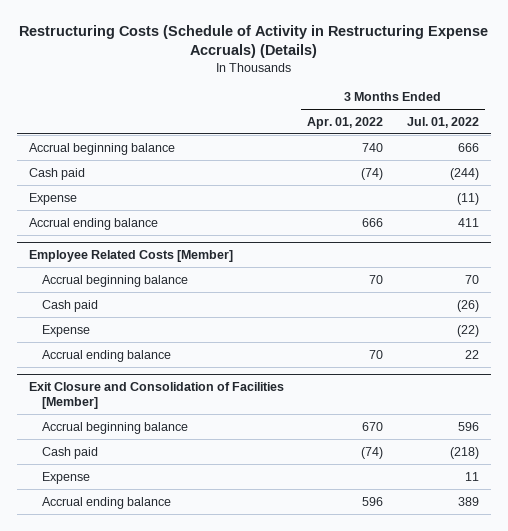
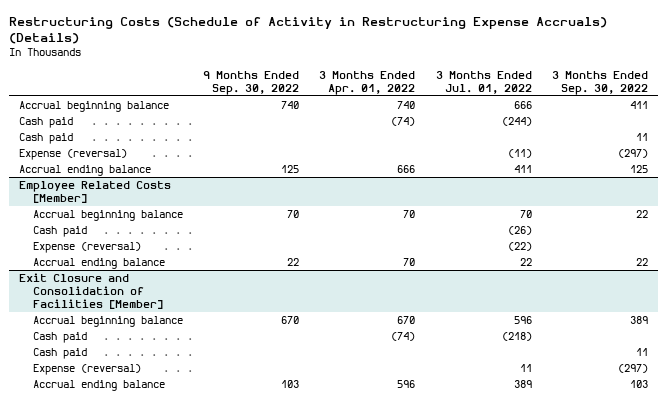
none -> [203,70,300,95] 9 Months Ended Sep. 30, 2022
none -> [552,70,649,95] 3 Months Ended Sep. 30, 2022
none -> [19,133,74,145] Cash paid
[28,192,77,205] Expense -> [19,149,128,161] Expense (reversal)
[41,324,90,337] Expense -> [32,242,141,254] Expense (reversal)
none -> [32,348,87,360] Cash paid
[41,471,90,484] Expense -> [32,364,141,376] Expense (reversal)

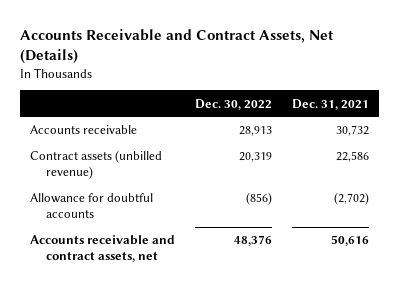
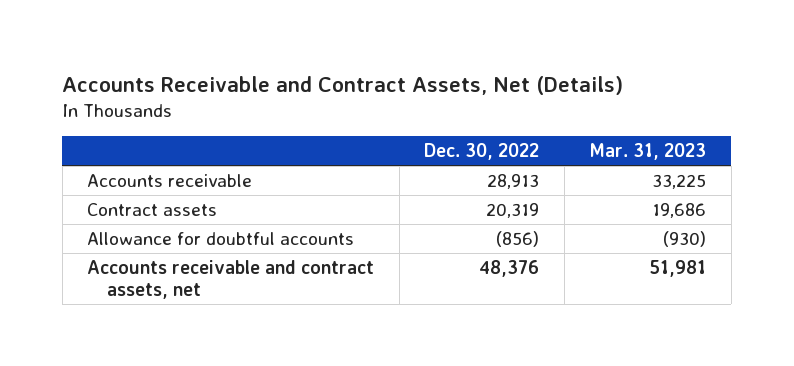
[292,98,370,110] Dec. 31, 2021 -> none
none -> [589,143,707,161] Mar. 31, 2023
[29,150,162,180] Contract assets (unbilled revenue) -> [87,202,218,216] Contract assets

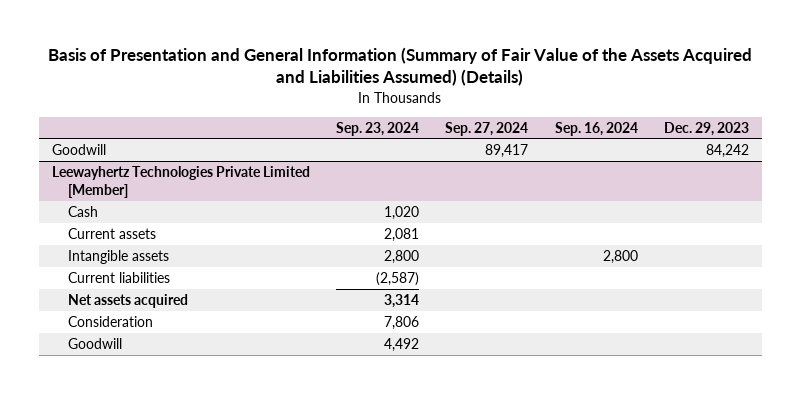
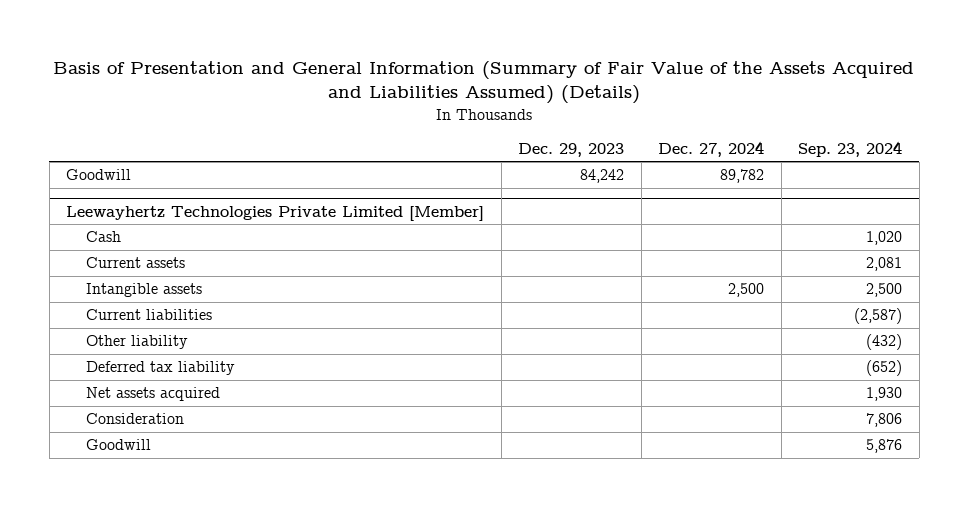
[445,121,529,136] Sep. 27, 2024 -> none
[554,121,638,136] Sep. 16, 2024 -> none
none -> [658,140,765,157] Dec. 27, 2024
[384,249,420,264] 2,800 -> [866,283,903,298] 2,500
none -> [85,335,188,350] Other liability
none -> [85,361,235,376] Deferred tax liability
[384,293,420,308] 3,314 -> [866,387,903,402] 1,930
[384,337,420,352] 4,492 -> [866,439,903,454] 5,876

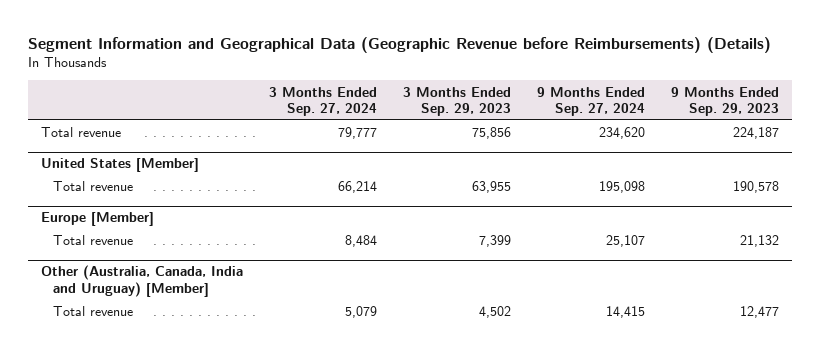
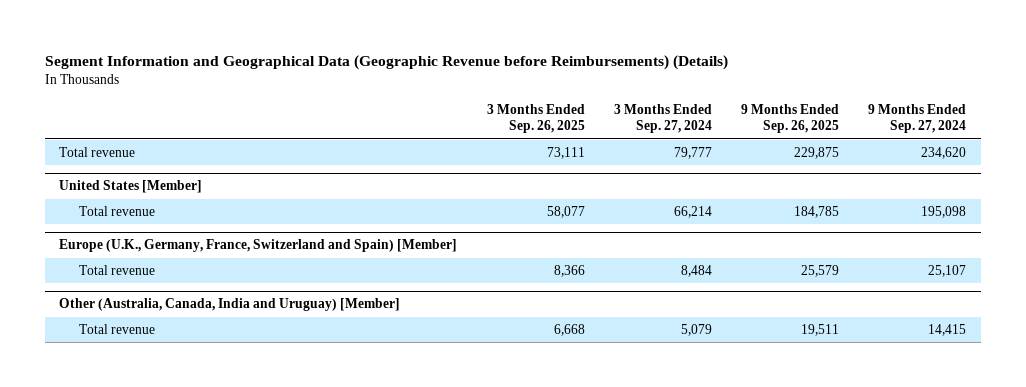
[402,86,511,116] 3 Months Ended Sep. 29, 2023 -> none
[671,86,780,116] 9 Months Ended Sep. 29, 2023 -> none
none -> [486,103,585,134] 3 Months Ended Sep. 26, 2025
none -> [740,103,839,134] 9 Months Ended Sep. 26, 2025
[40,212,154,227] Europe [Member] -> [59,239,458,253] Europe (U.K., Germany, France, Switzerland and Spain) [Member]

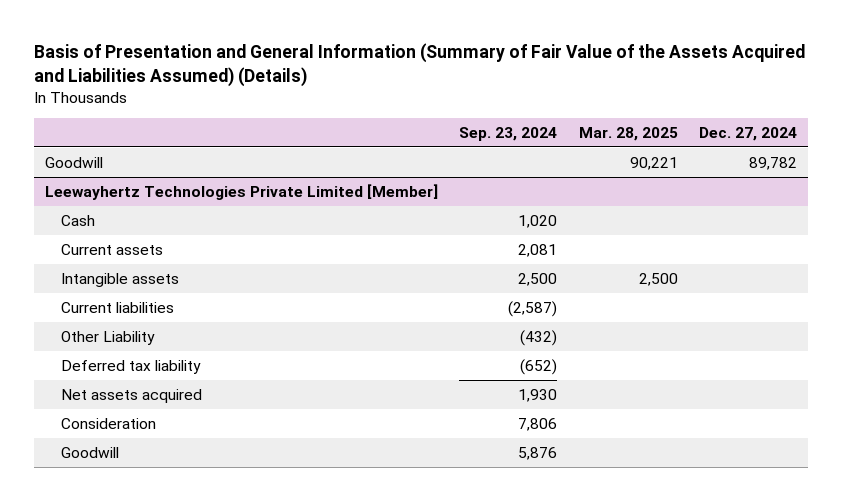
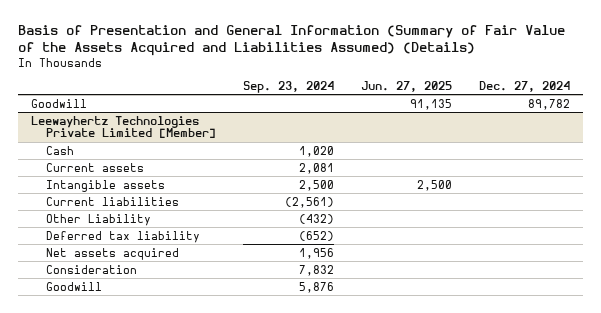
[578,126,678,141] Mar. 28, 2025 -> none
none -> [360,81,452,93] Jun. 27, 2025
[508,300,558,317] (2,587) -> [285,196,335,208] (2,561)
[518,388,558,402] 1,930 -> [299,247,335,259] 1,956
[518,417,558,431] 7,806 -> [299,264,335,276] 7,832

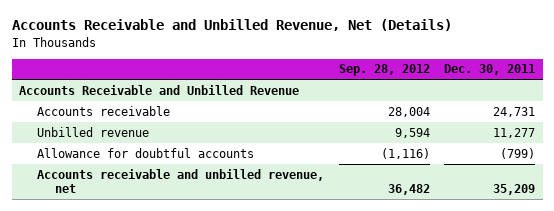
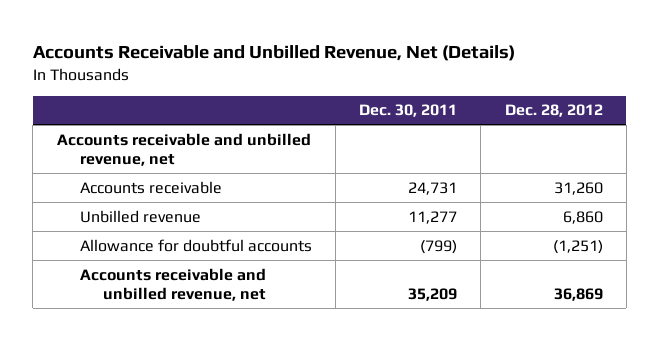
[338,64,430,77] Sep. 28, 2012 -> none
none -> [504,104,603,118] Dec. 28, 2012
[18,84,299,95] Accounts Receivable and Unbilled Revenue -> [56,132,311,166] Accounts receivable and unbilled revenue, net

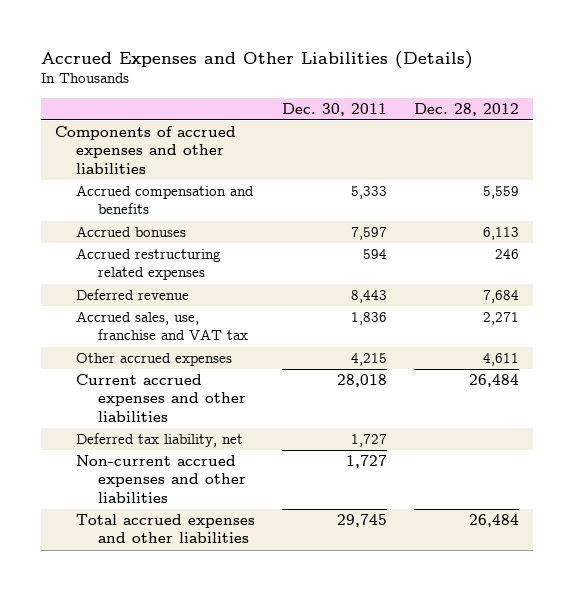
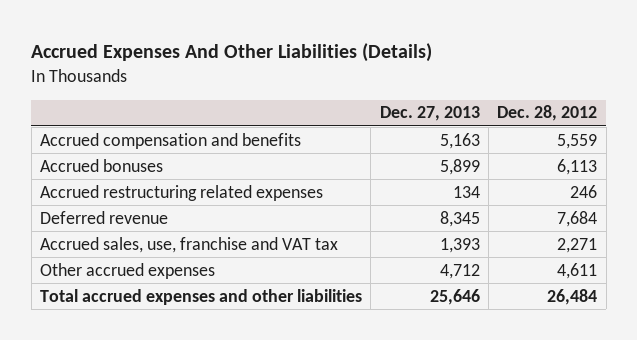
[41,50,474,69] Accrued Expenses and Other Liabilities (Details) -> [31,43,433,63] Accrued Expenses And Other Liabilities (Details)
[282,102,388,116] Dec. 30, 2011 -> none
none -> [379,106,480,122] Dec. 27, 2013
[54,126,236,174] Components of accrued expenses and other liabilities -> none
[76,374,246,422] Current accrued expenses and other liabilities -> none
[76,433,244,448] Deferred tax liability, net -> none
[76,455,246,503] Non-current accrued expenses and other liabilities -> none

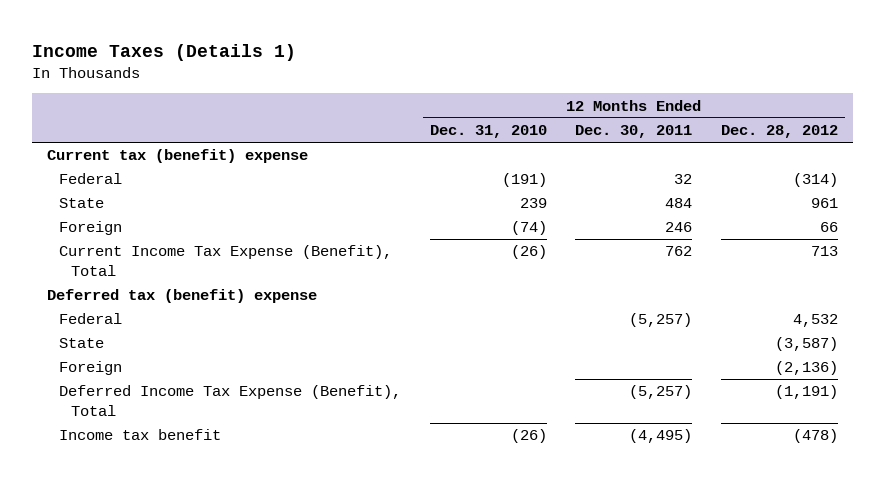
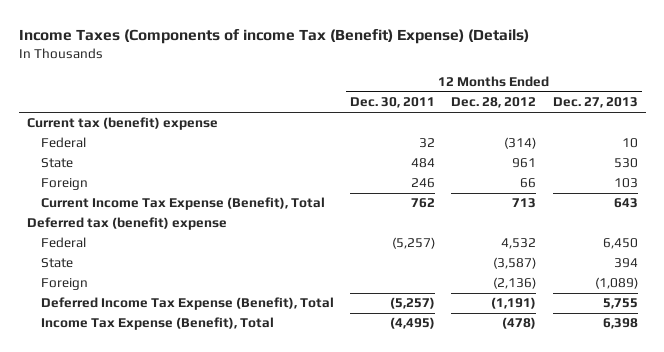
[32,43,297,61] Income Taxes (Details 1) -> [18,28,529,44] Income Taxes (Components of income Tax (Benefit) Expense) (Details)
[429,125,547,139] Dec. 31, 2010 -> none
none -> [552,97,638,109] Dec. 27, 2013
[58,429,221,441] Income tax benefit -> [41,317,275,331] Income Tax Expense (Benefit), Total

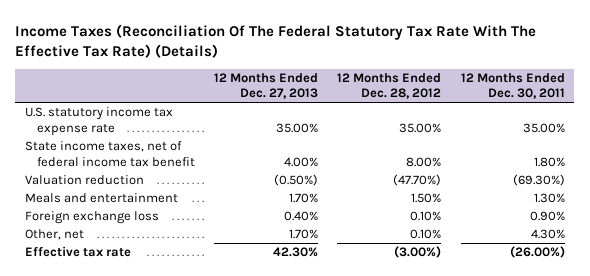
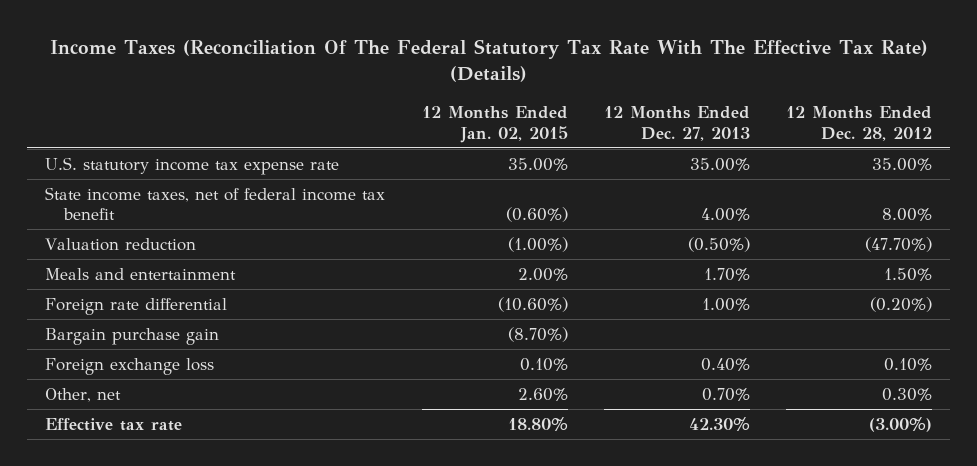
[460,72,565,100] 12 Months Ended Dec. 30, 2011 -> none
none -> [421,106,568,143] 12 Months Ended Jan. 02, 2015
none -> [45,297,228,315] Foreign rate differential
none -> [45,327,220,345] Bargain purchase gain
[289,229,319,240] 1.70% -> [701,387,750,401] 0.70%
[410,229,442,240] 0.10% -> [882,387,933,401] 0.30%

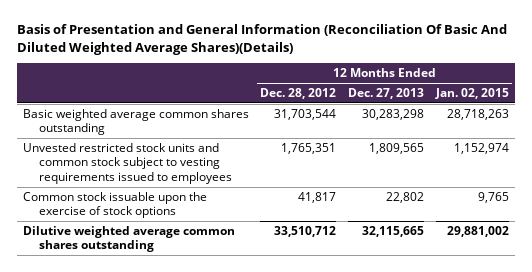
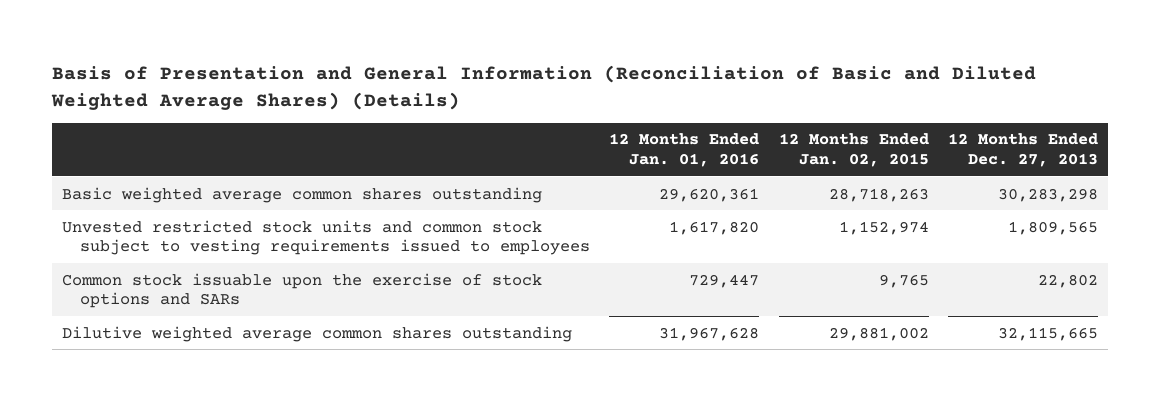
[16,24,507,56] Basis of Presentation and General Information (Reconciliation Of Basic And Diluted Weighted Average Shares)(Details) -> [51,64,1037,110] Basis of Presentation and General Information (Reconciliation of Basic and Diluted Weighted Average Shares) (Details)
[260,87,337,99] Dec. 28, 2012 -> none
none -> [609,133,760,168] 12 Months Ended Jan. 01, 2016
[22,191,207,219] Common stock issuable upon the exercise of stock options -> [62,272,543,309] Common stock issuable upon the exercise of stock options and SARs

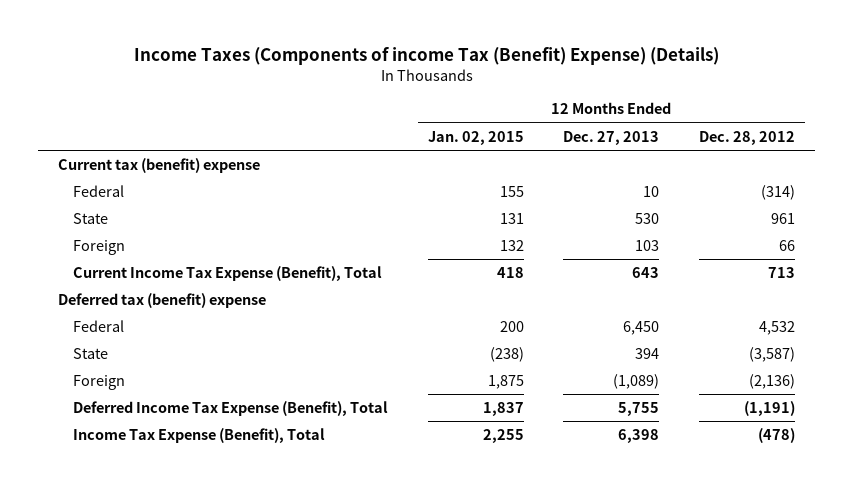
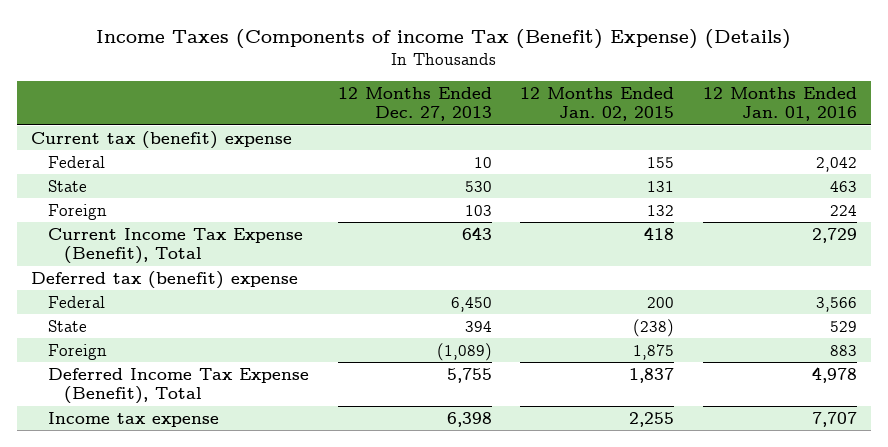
[699,130,796,145] Dec. 28, 2012 -> none
none -> [702,86,857,122] 12 Months Ended Jan. 01, 2016
[72,428,325,444] Income Tax Expense (Benefit), Total -> [47,411,219,427] Income tax expense

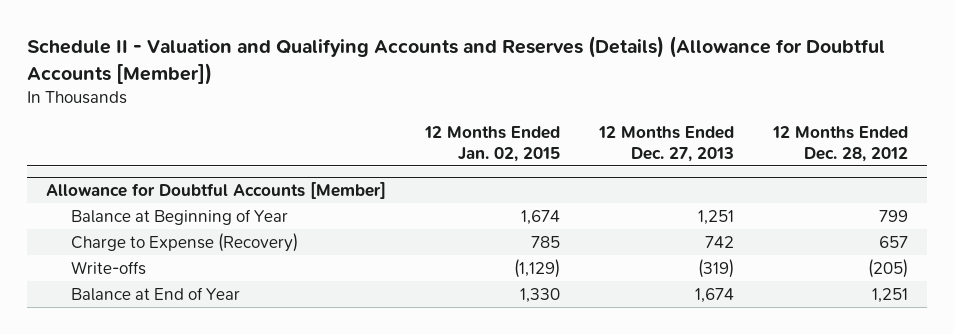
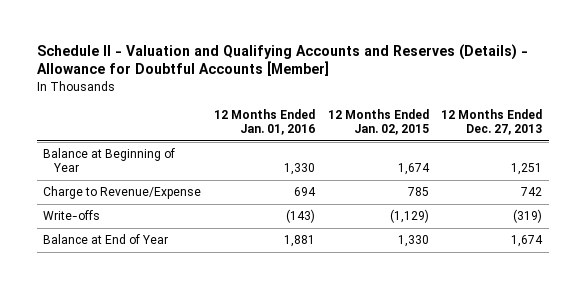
[26,36,885,85] Schedule II - Valuation and Qualifying Accounts and Reserves (Details) (Allowance for Doubtful Accounts [Member]) -> [36,43,528,77] Schedule II - Valuation and Qualifying Accounts and Reserves (Details) - Allowance for Doubtful Accounts [Member]
[771,126,908,162] 12 Months Ended Dec. 28, 2012 -> none
none -> [213,108,315,136] 12 Months Ended Jan. 01, 2016
[46,181,387,199] Allowance for Doubtful Accounts [Member] -> none
[70,232,298,252] Charge to Expense (Recovery) -> [43,186,202,200] Charge to Revenue/Expense

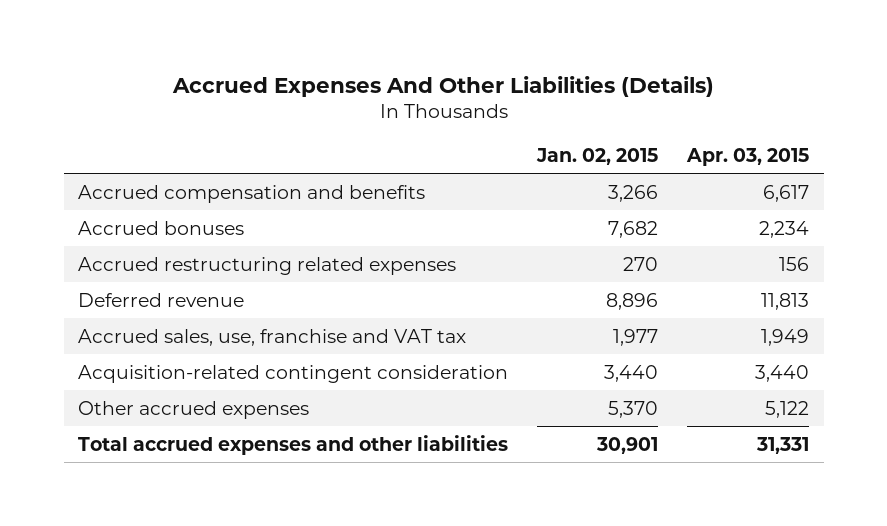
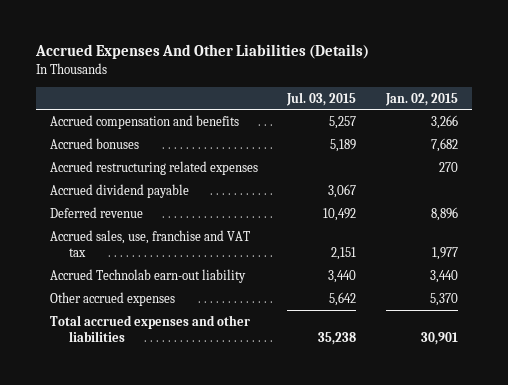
[686,147,810,166] Apr. 03, 2015 -> none
none -> [286,91,357,106] Jul. 03, 2015
none -> [50,183,190,198] Accrued dividend payable
[78,364,509,383] Acquisition-related contingent consideration -> [50,268,247,283] Accrued Technolab earn-out liability

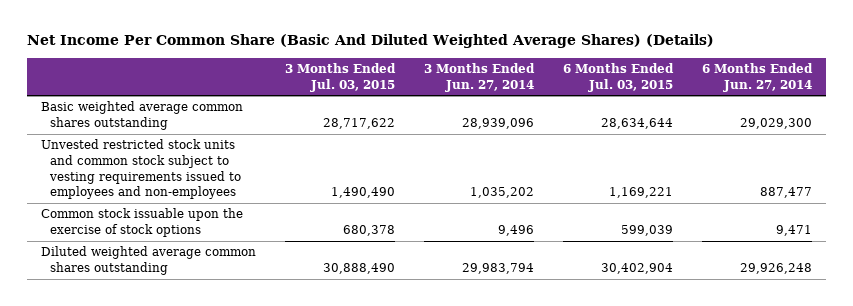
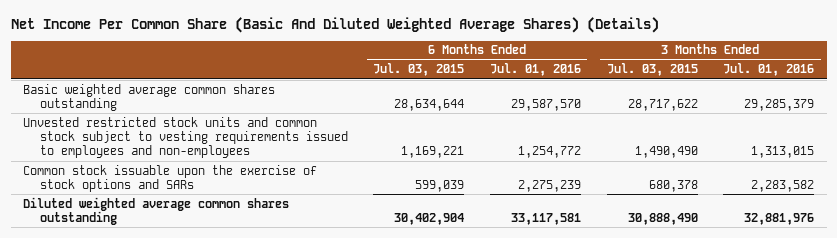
[423,62,535,92] 3 Months Ended Jun. 27, 2014 -> none
[701,62,813,92] 6 Months Ended Jun. 27, 2014 -> none
none -> [489,63,581,77] Jul. 01, 2016
none -> [723,63,815,77] Jul. 01, 2016
[41,208,244,238] Common stock issuable upon the exercise of stock options -> [23,164,318,192] Common stock issuable upon the exercise of stock options and SARs

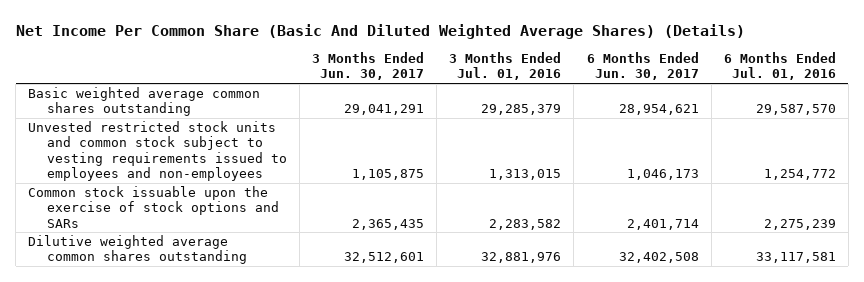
[373,63,465,77] Jul. 03, 2015 -> none
[606,63,698,77] Jul. 03, 2015 -> none
none -> [312,52,425,81] 3 Months Ended Jun. 30, 2017
none -> [586,52,699,81] 6 Months Ended Jun. 30, 2017
[23,196,290,225] Diluted weighted average common shares outstanding -> [28,235,248,265] Dilutive weighted average common shares outstanding

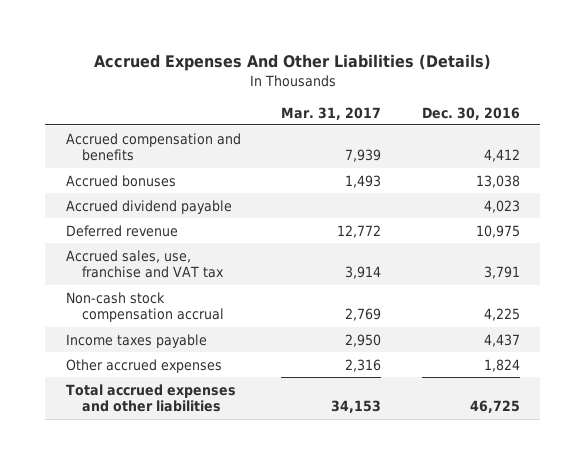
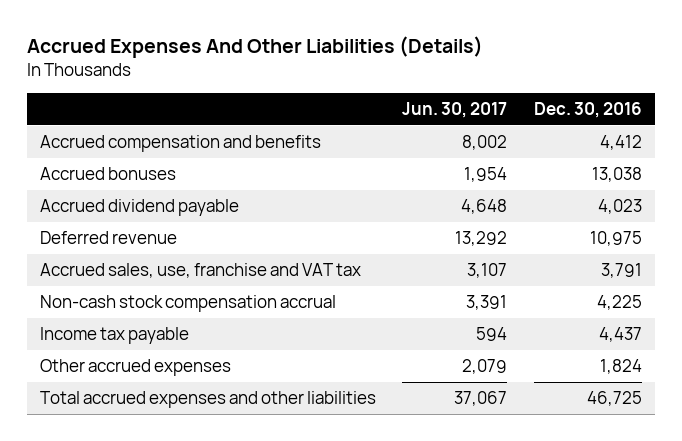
[281,106,382,120] Mar. 31, 2017 -> none
none -> [402,101,508,118] Jun. 30, 2017
[65,333,207,348] Income taxes payable -> [40,327,190,345] Income tax payable

